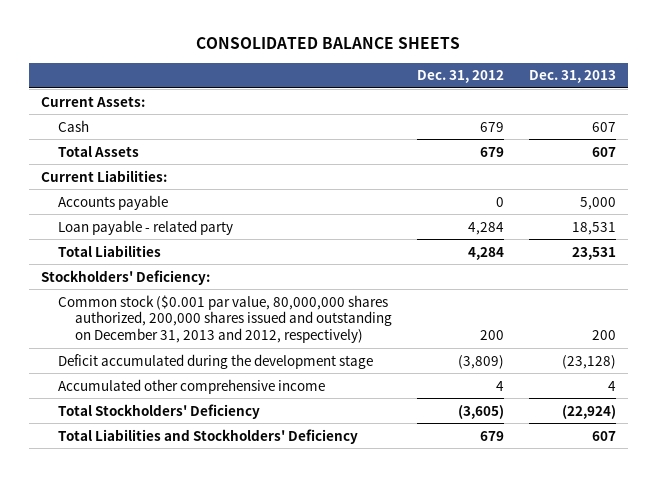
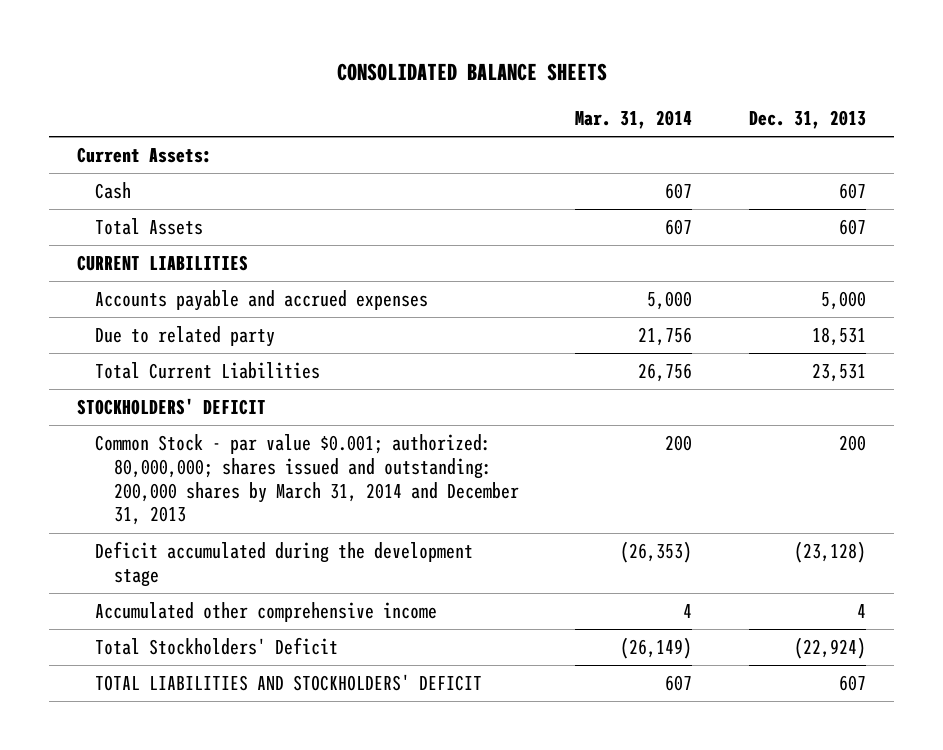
[416,70,504,84] Dec. 31, 2012 -> none
none -> [575,109,693,129] Mar. 31, 2014
[41,169,168,182] Current Liabilities: -> [77,255,249,272] CURRENT LIABILITIES
[57,194,168,210] Accounts payable -> [95,290,429,312] Accounts payable and accrued expenses
[57,219,233,235] Loan payable - related party -> [95,326,276,348] Due to related party
[57,244,161,257] Total Liabilities -> [95,362,321,380] Total Current Liabilities
[41,269,211,285] Stockholders' Deficiency: -> [77,398,267,416] STOCKHOLDERS' DEFICIT
[57,294,392,344] Common stock ($0.001 par value, 80,000,000 shares authorized, 200,000 shares issued and outstanding on December 31, 2013 and 2012, respectively) -> [95,434,519,526] Common Stock - par value $0.001; authorized: 80,000,000; shares issued and outstanding: 200,000 shares by March 31, 2014 and December 31, 2013
[57,403,260,419] Total Stockholders' Deficiency -> [95,637,339,656] Total Stockholders' Deficit
[57,428,358,444] Total Liabilities and Stockholders' Deficiency -> [95,674,483,692] TOTAL LIABILITIES AND STOCKHOLDERS' DEFICIT

